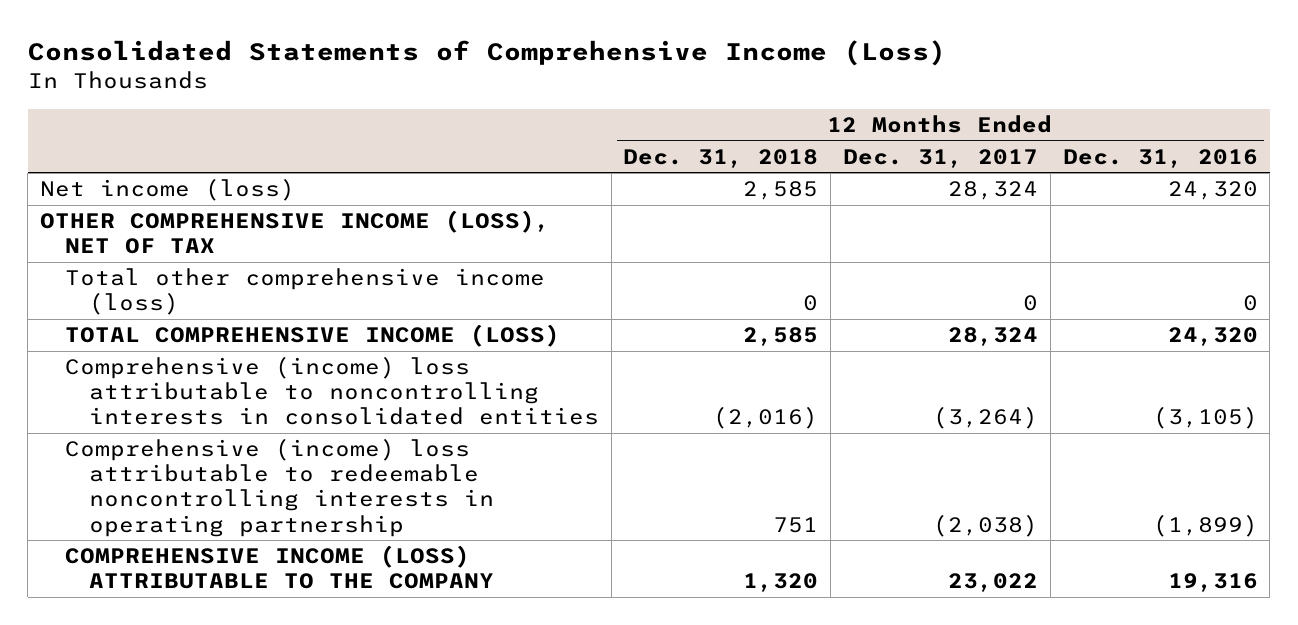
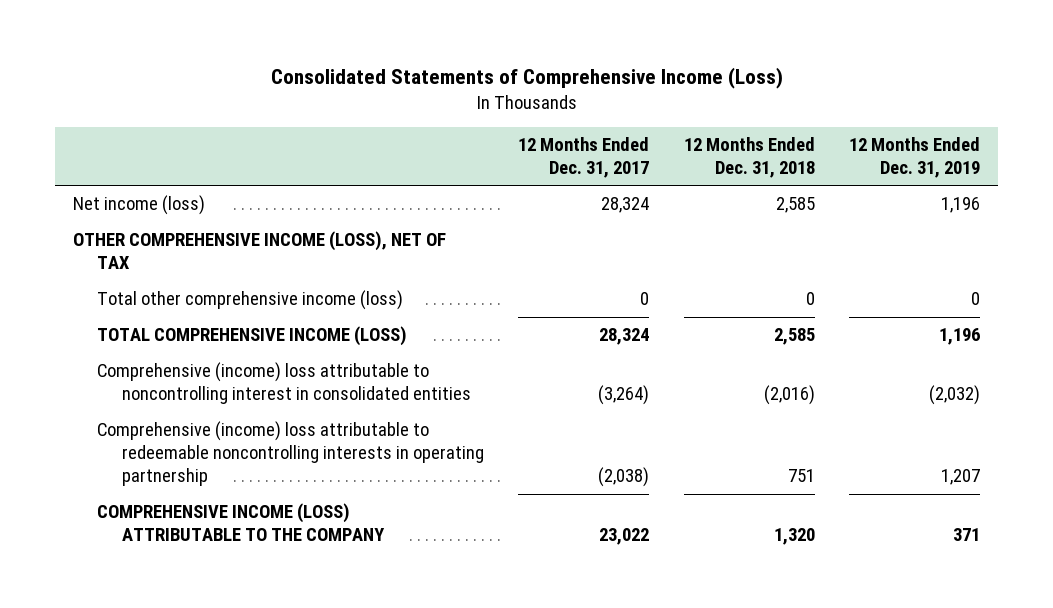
[1062,148,1258,168] Dec. 31, 2016 -> none
none -> [849,137,981,179] 12 Months Ended Dec. 31, 2019
[64,356,599,426] Comprehensive (income) loss attributable to noncontrolling interests in consolidated entities -> [97,362,472,405] Comprehensive (income) loss attributable to noncontrolling interest in consolidated entities

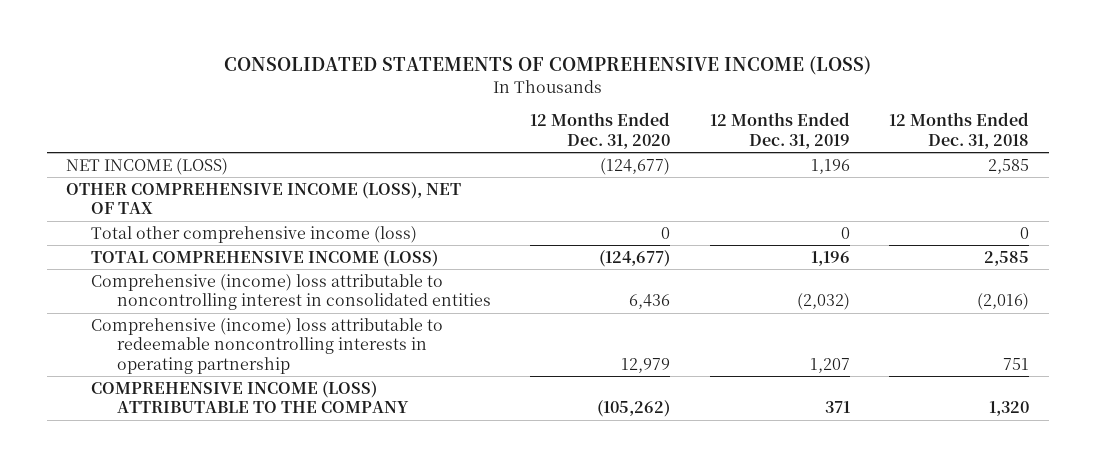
[270,66,783,89] Consolidated Statements of Comprehensive Income (Loss) -> [223,56,871,76] CONSOLIDATED STATEMENTS OF COMPREHENSIVE INCOME (LOSS)
[518,137,650,179] 12 Months Ended Dec. 31, 2017 -> none
none -> [530,112,671,149] 12 Months Ended Dec. 31, 2020
[72,195,205,216] Net income (loss) -> [66,157,229,175] NET INCOME (LOSS)

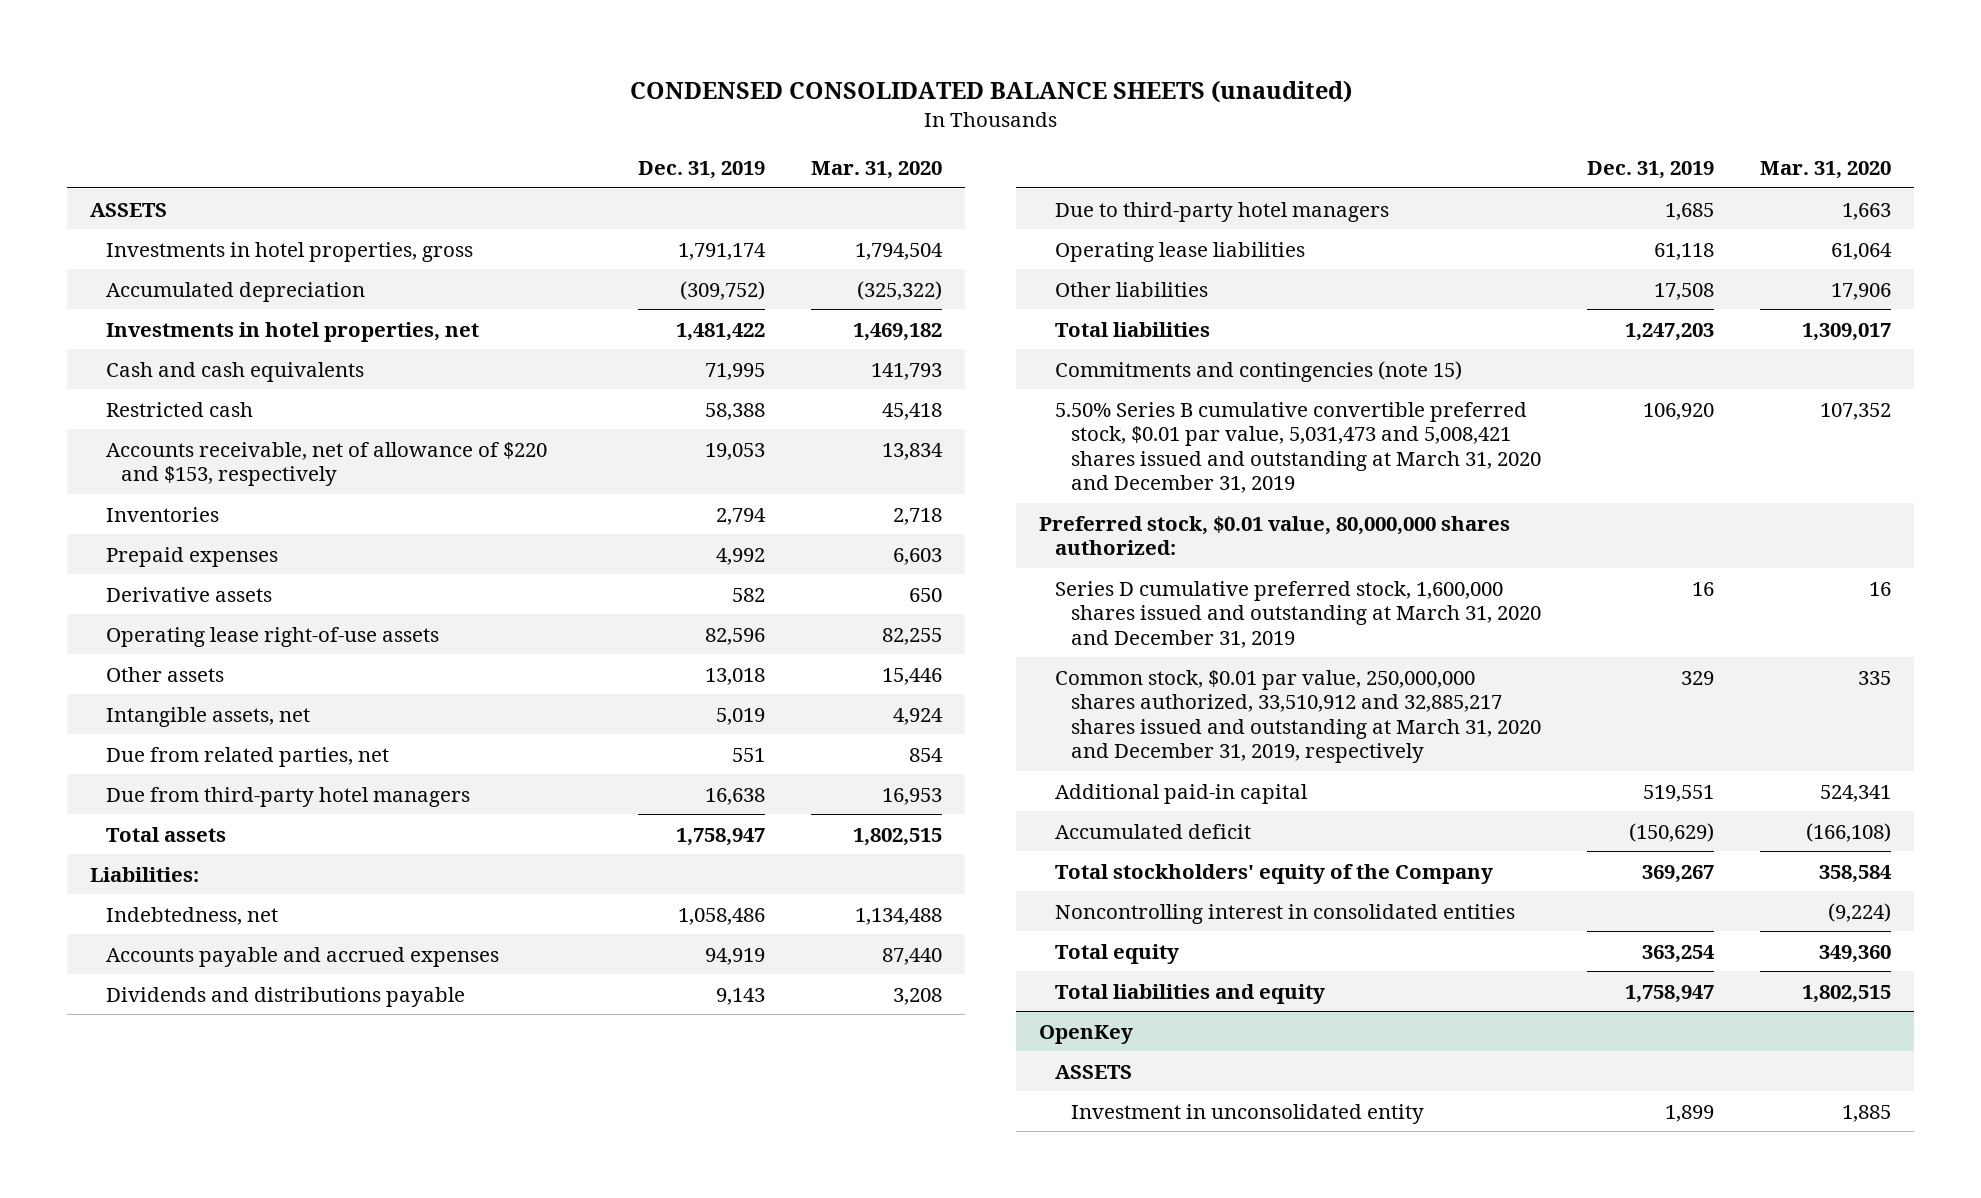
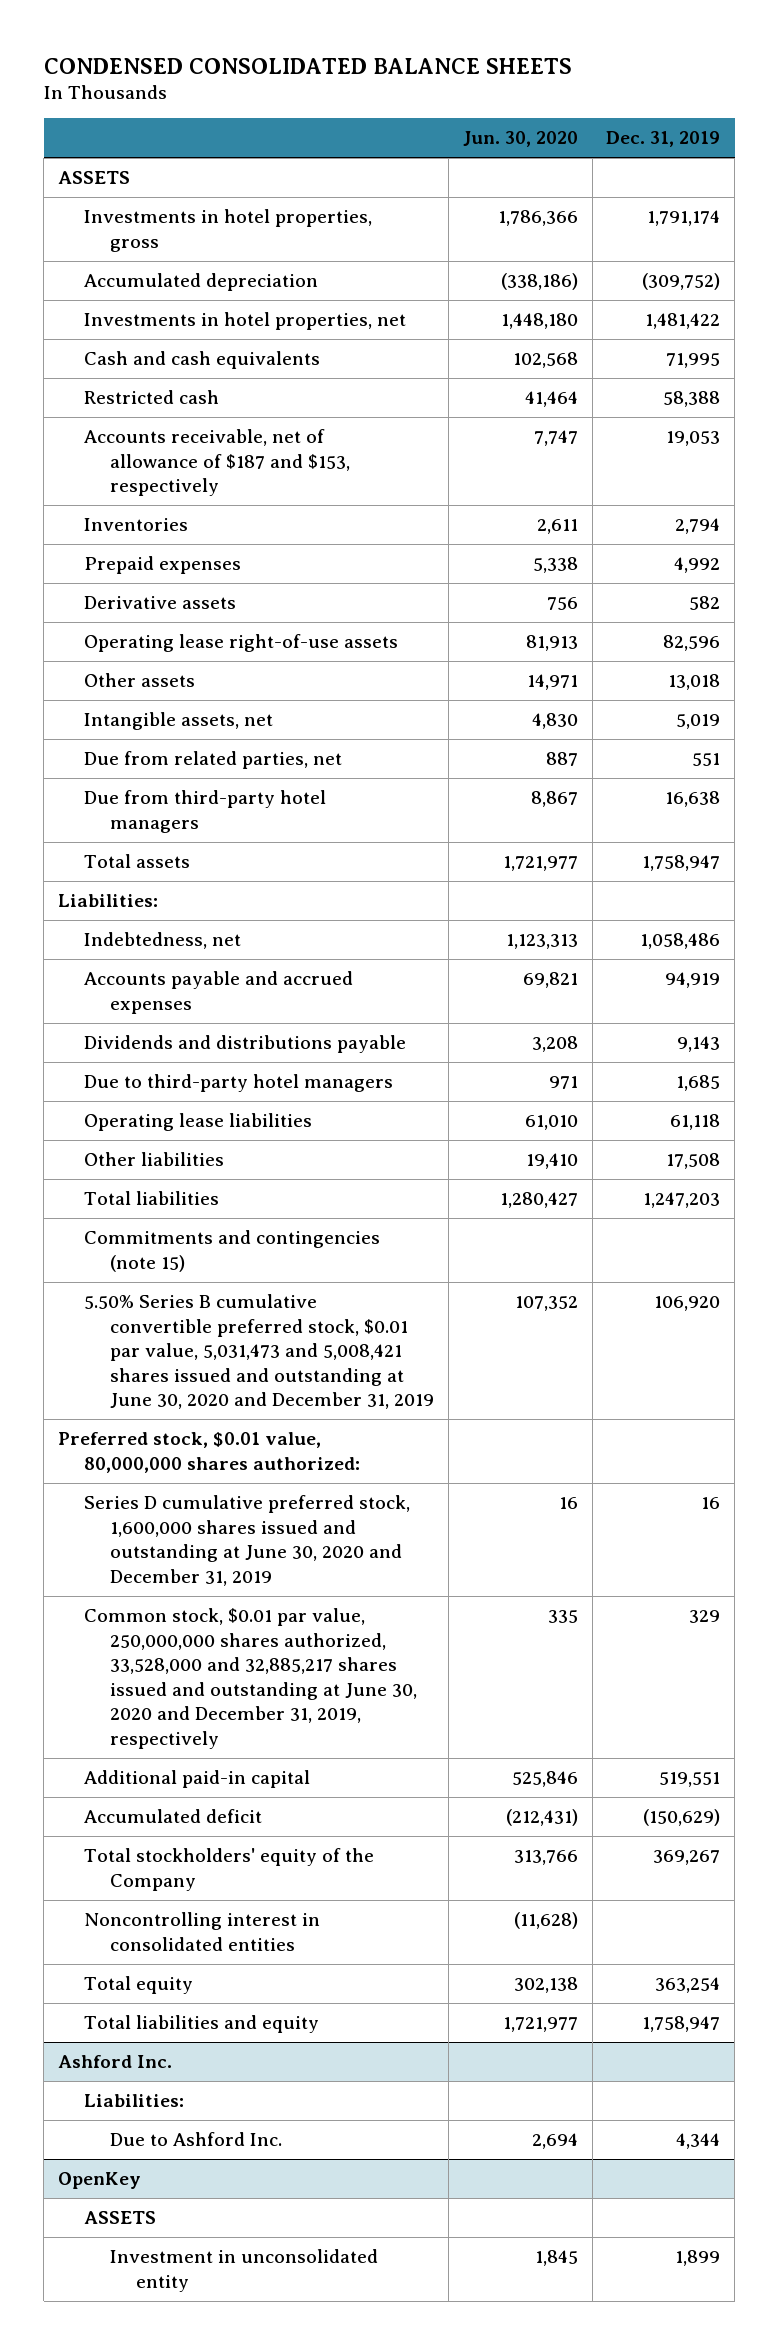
[629,79,1352,103] CONDENSED CONSOLIDATED BALANCE SHEETS (unaudited) -> [43,57,572,74] CONDENSED CONSOLIDATED BALANCE SHEETS
[810,160,942,179] Mar. 31, 2020 -> none
none -> [462,131,578,148] Jun. 30, 2020
[105,441,547,487] Accounts receivable, net of allowance of $220 and $153, respectively -> [84,429,351,497] Accounts receivable, net of allowance of $187 and $153, respectively
[1055,401,1541,494] 5.50% Series B cumulative convertible preferred stock, $0.01 par value, 5,031,473 and 5,008,421 shares issued and outstanding at March 31, 2020 and December 31, 2019 -> [84,1294,435,1410] 5.50% Series B cumulative convertible preferred stock, $0.01 par value, 5,031,473 and 5,008,421 shares issued and outstanding at June 30, 2020 and December 31, 2019
[1055,580,1541,648] Series D cumulative preferred stock, 1,600,000 shares issued and outstanding at March 31, 2020 and December 31, 2019 -> [84,1495,411,1586] Series D cumulative preferred stock, 1,600,000 shares issued and outstanding at June 30, 2020 and December 31, 2019
[1055,669,1541,764] Common stock, $0.01 par value, 250,000,000 shares authorized, 33,510,912 and 32,885,217 shares issued and outstanding at March 31, 2020 and December 31, 2019, respectively -> [84,1608,418,1750] Common stock, $0.01 par value, 250,000,000 shares authorized, 33,528,000 and 32,885,217 shares issued and outstanding at June 30, 2020 and December 31, 2019, respectively
none -> [58,2055,173,2069] Ashford Inc.
none -> [84,2094,185,2108] Liabilities:
none -> [110,2132,283,2147] Due to Ashford Inc.

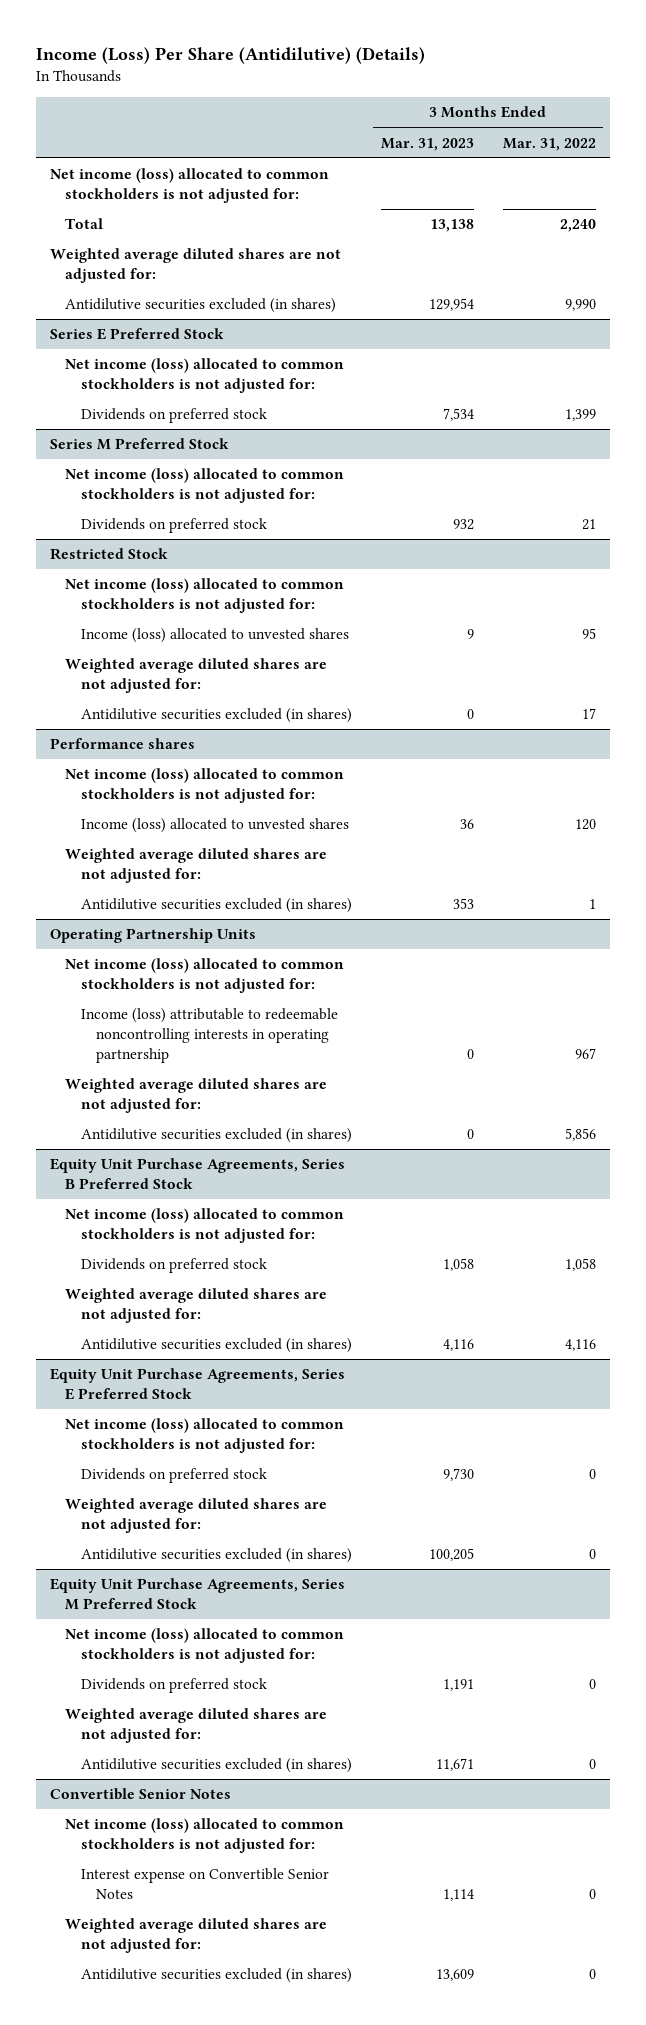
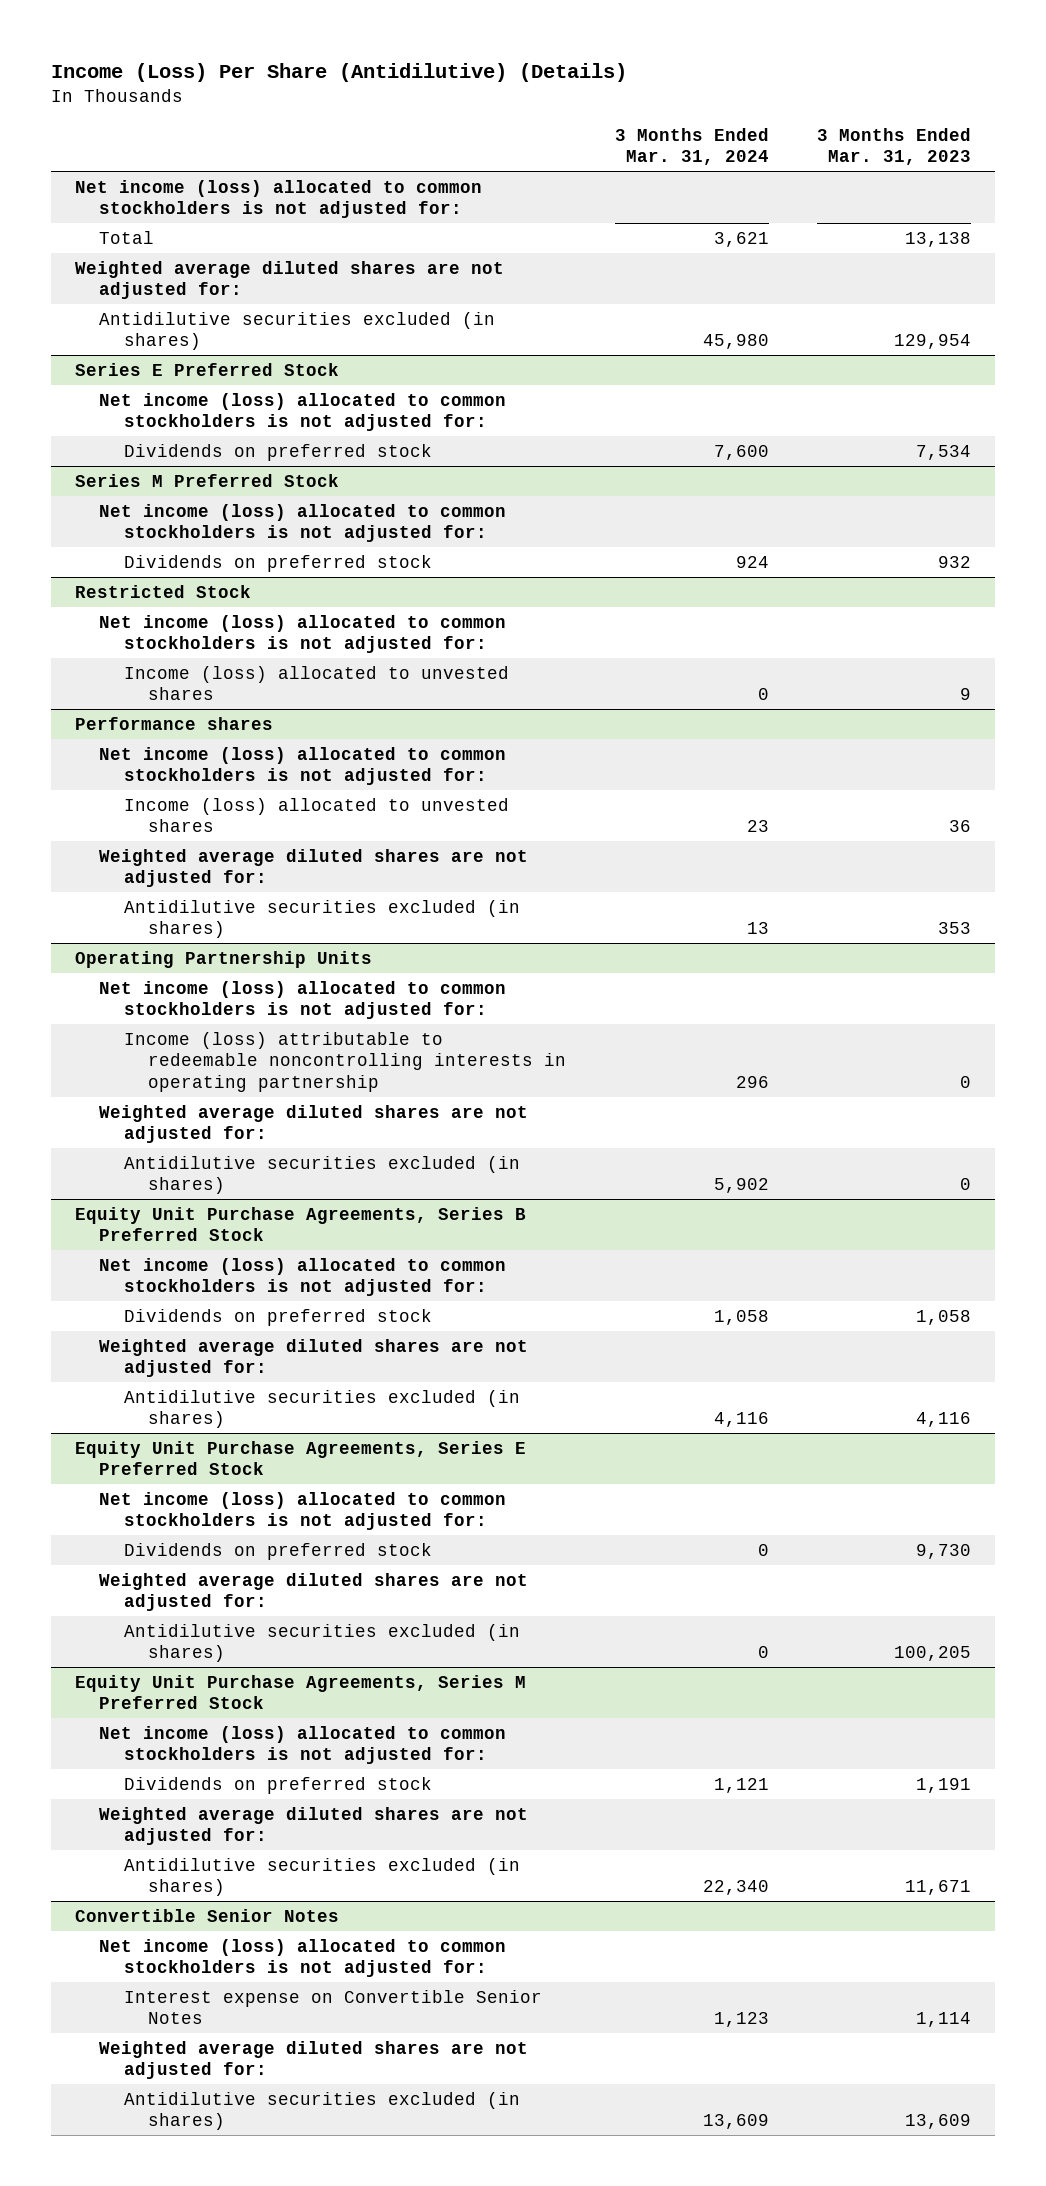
[502,137,596,151] Mar. 31, 2022 -> none
none -> [614,127,769,166] 3 Months Ended Mar. 31, 2024
[65,658,328,694] Weighted average diluted shares are not adjusted for: -> none
[80,708,352,724] Antidilutive securities excluded (in shares) -> none

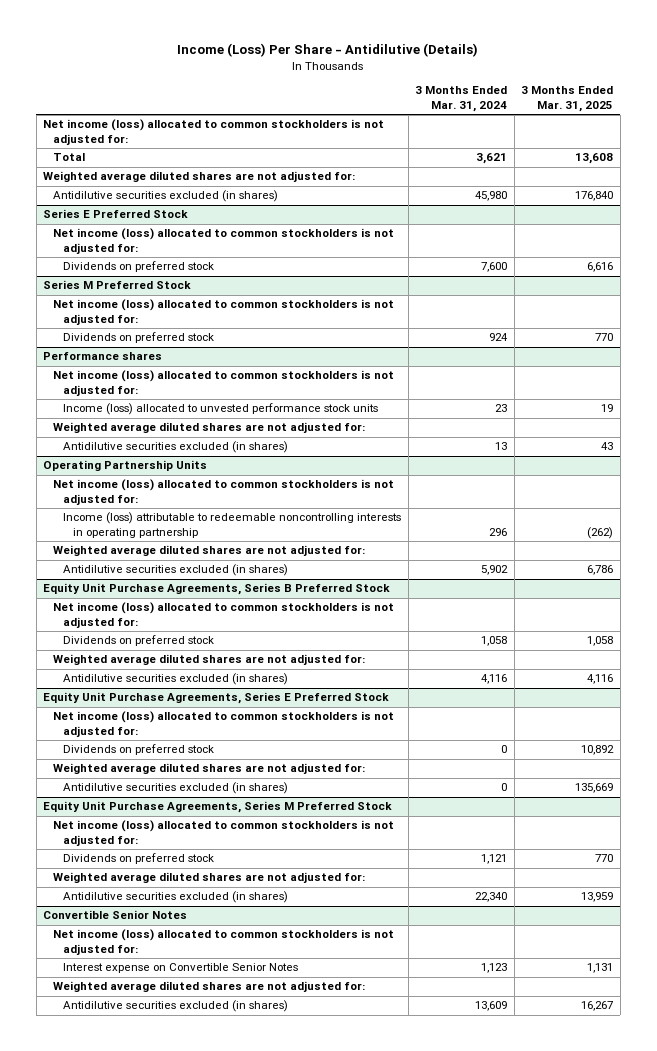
[50,63,627,83] Income (Loss) Per Share (Antidilutive) (Details) -> [177,43,479,58] Income (Loss) Per Share - Antidilutive (Details)
[817,127,972,166] 3 Months Ended Mar. 31, 2023 -> none
none -> [521,86,614,112] 3 Months Ended Mar. 31, 2025
[75,584,252,598] Restricted Stock -> none
[99,614,507,654] Net income (loss) allocated to common stockholders is not adjusted for: -> none
[123,665,509,701] Income (loss) allocated to unvested shares -> none
[123,797,509,833] Income (loss) allocated to unvested shares -> [63,403,379,416] Income (loss) allocated to unvested performance stock units

